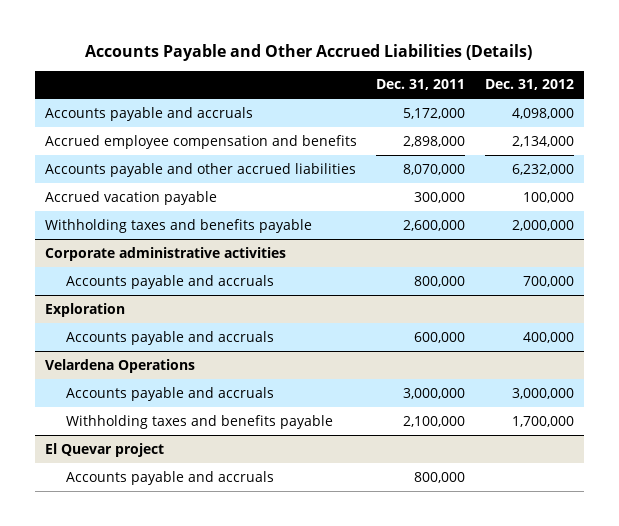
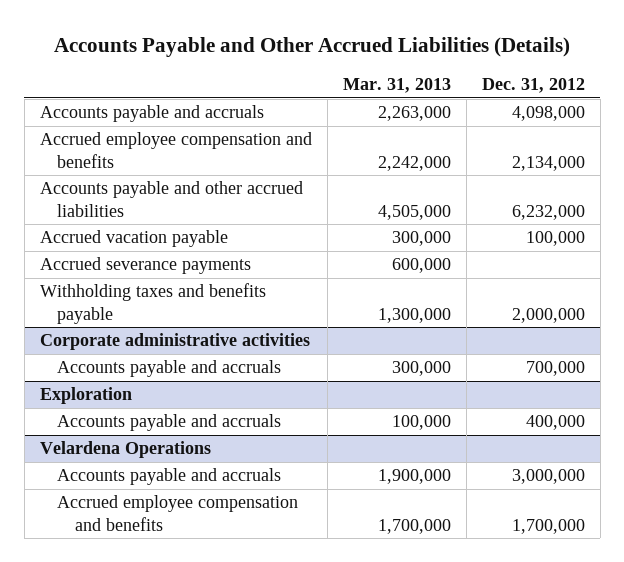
[376,79,466,91] Dec. 31, 2011 -> none
none -> [342,77,451,93] Mar. 31, 2013
none -> [39,257,251,275] Accrued severance payments
[66,414,334,429] Withholding taxes and benefits payable -> none
[44,442,164,457] El Quevar project -> none
[66,470,275,485] Accounts payable and accruals -> none
none -> [57,495,299,531] Accrued employee compensation and benefits

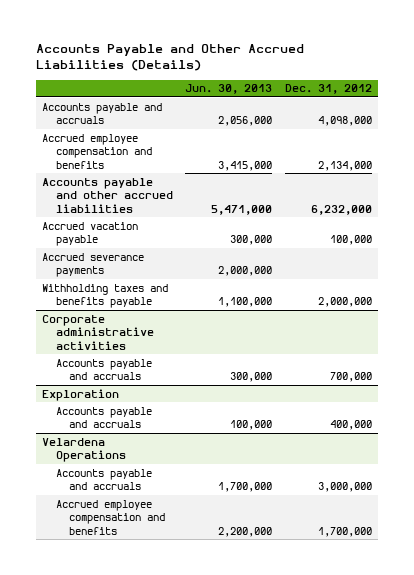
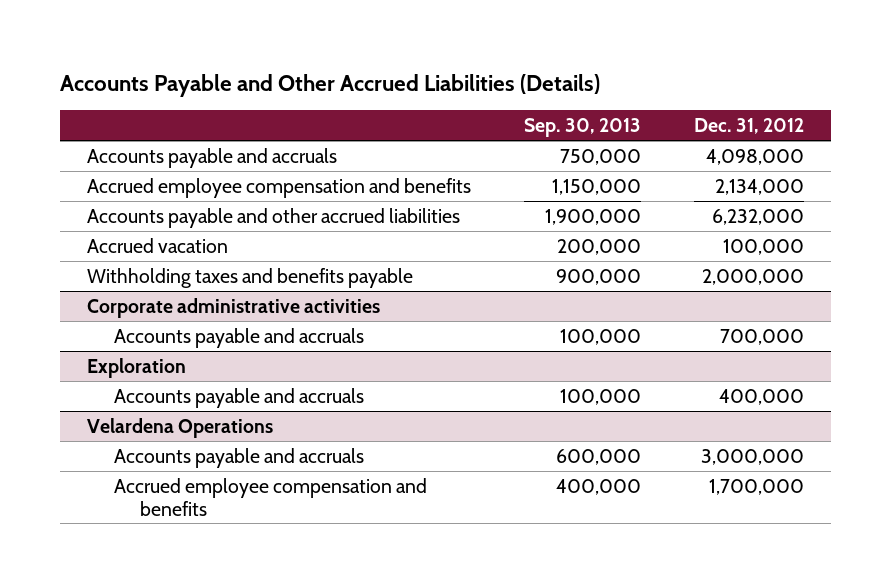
[185,84,273,95] Jun. 30, 2013 -> none
none -> [524,118,642,138] Sep. 30, 2013
[42,252,145,278] Accrued severance payments -> none
[42,221,139,247] Accrued vacation payable -> [86,237,228,253] Accrued vacation

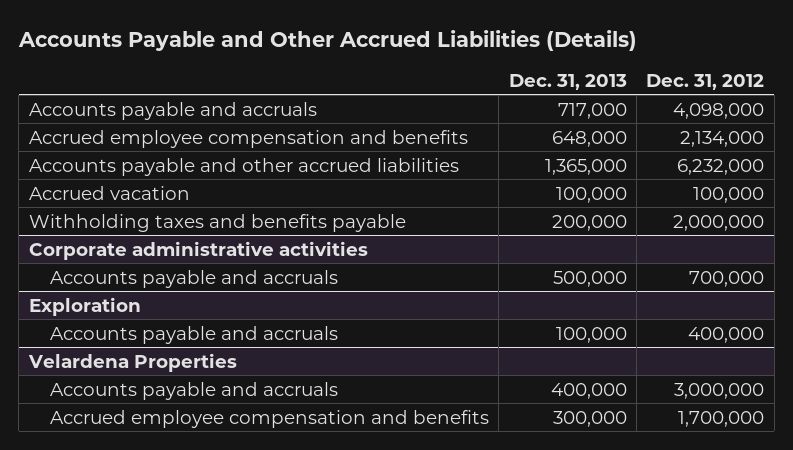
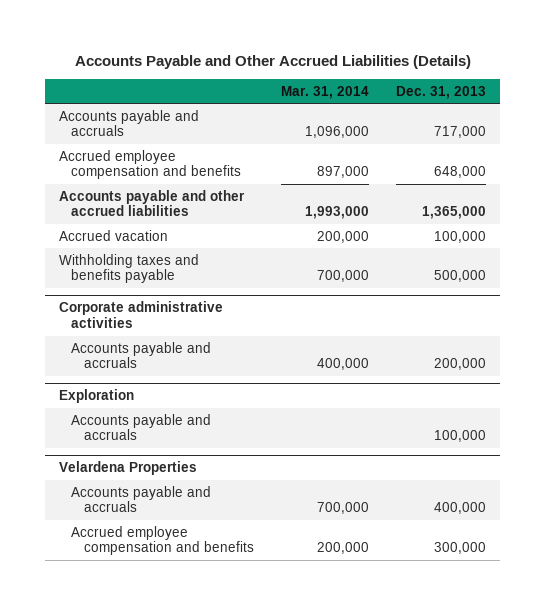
[646,73,765,90] Dec. 31, 2012 -> none
none -> [280,85,369,99] Mar. 31, 2014
[551,214,627,231] 200,000 -> [434,270,487,283] 500,000
[552,270,627,287] 500,000 -> [434,358,487,371] 200,000

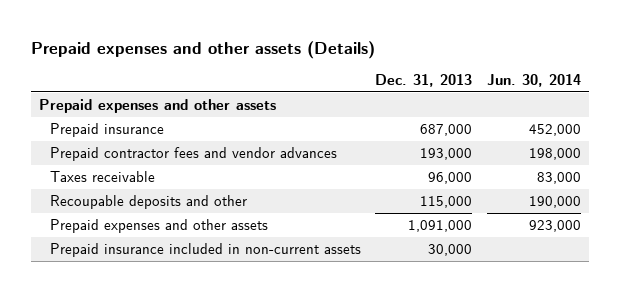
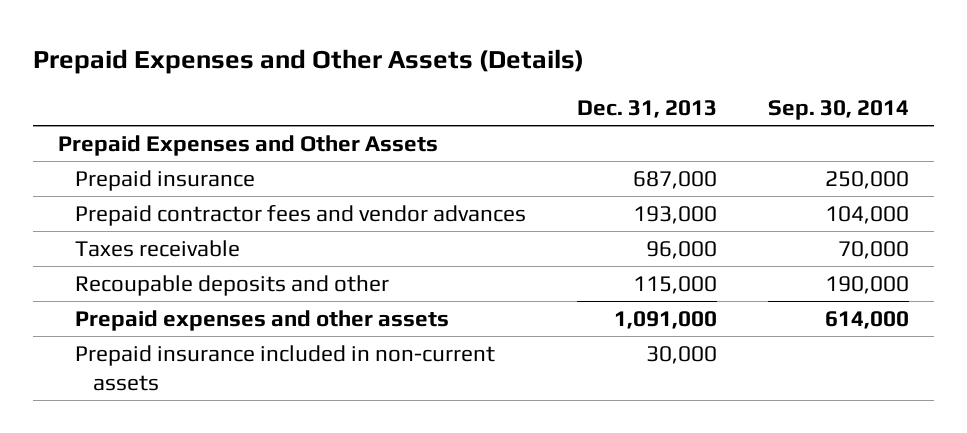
[31,40,376,59] Prepaid expenses and other assets (Details) -> [32,48,584,74] Prepaid Expenses and Other Assets (Details)
[487,73,582,87] Jun. 30, 2014 -> none
none -> [767,100,909,121] Sep. 30, 2014
[38,99,276,114] Prepaid expenses and other assets -> [57,134,438,156] Prepaid Expenses and Other Assets

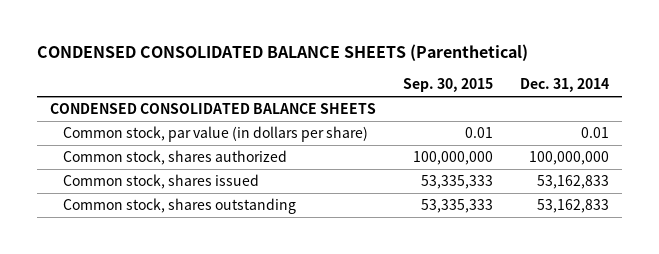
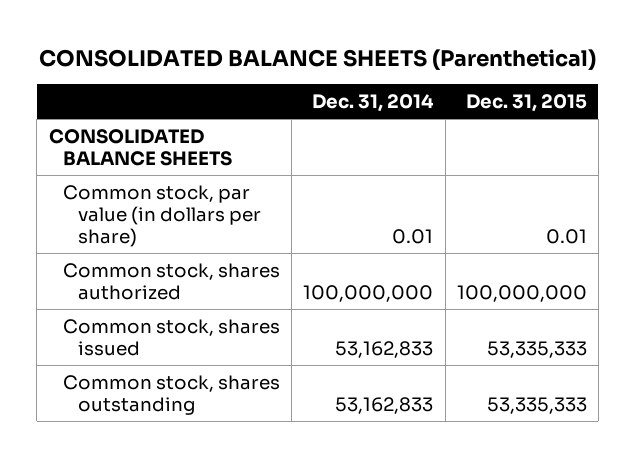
[36,44,528,62] CONDENSED CONSOLIDATED BALANCE SHEETS (Parenthetical) -> [38,48,596,70] CONSOLIDATED BALANCE SHEETS (Parenthetical)
[402,78,493,93] Sep. 30, 2015 -> none
none -> [465,94,587,113] Dec. 31, 2015
[50,103,377,115] CONDENSED CONSOLIDATED BALANCE SHEETS -> [48,128,233,166] CONSOLIDATED BALANCE SHEETS

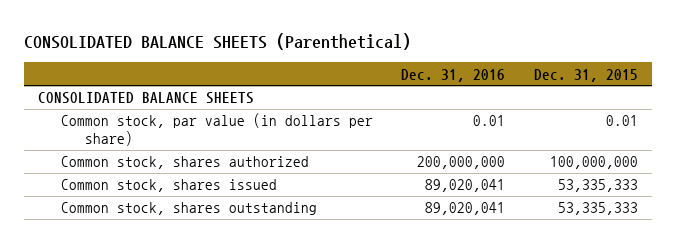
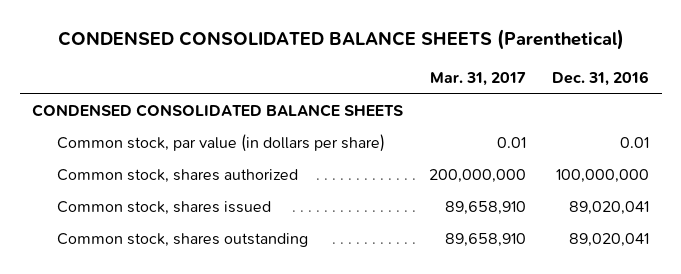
[23,33,411,51] CONSOLIDATED BALANCE SHEETS (Parenthetical) -> [57,28,624,50] CONDENSED CONSOLIDATED BALANCE SHEETS (Parenthetical)
[533,68,638,82] Dec. 31, 2015 -> none
none -> [430,71,527,86] Mar. 31, 2017
[37,92,254,105] CONSOLIDATED BALANCE SHEETS -> [32,103,404,117] CONDENSED CONSOLIDATED BALANCE SHEETS
[417,156,506,170] 200,000,000 -> [556,168,650,183] 100,000,000

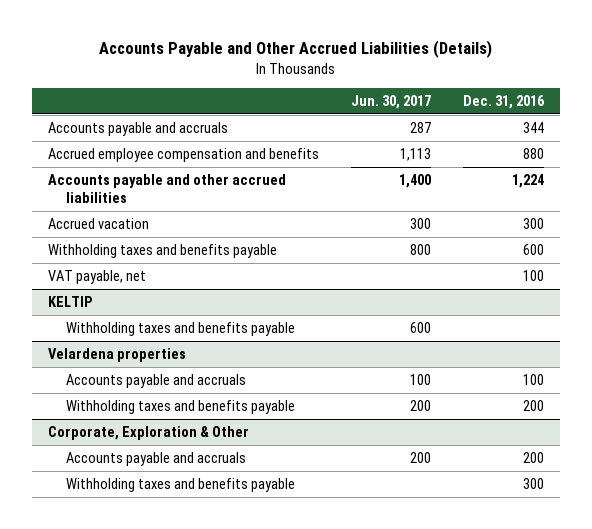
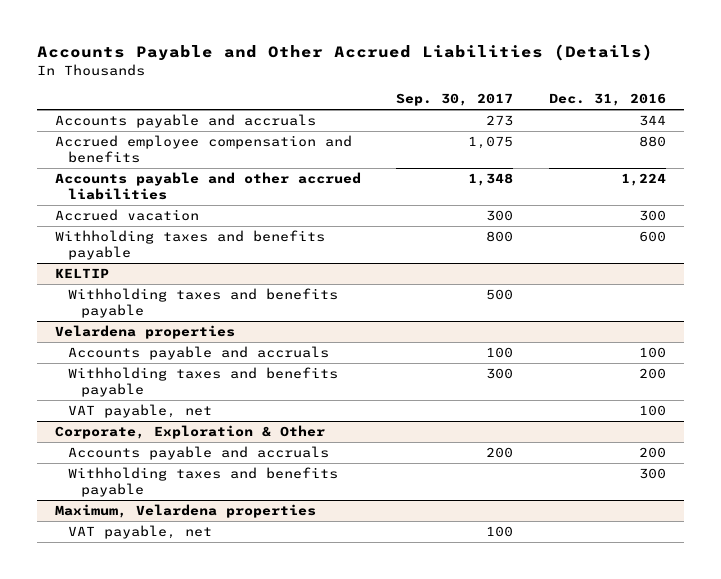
[350,95,431,110] Jun. 30, 2017 -> none
none -> [396,93,514,107] Sep. 30, 2017
[47,269,146,284] VAT payable, net -> none
none -> [67,404,212,419] VAT payable, net
none -> [54,504,316,519] Maximum, Velardena properties
none -> [67,525,212,540] VAT payable, net

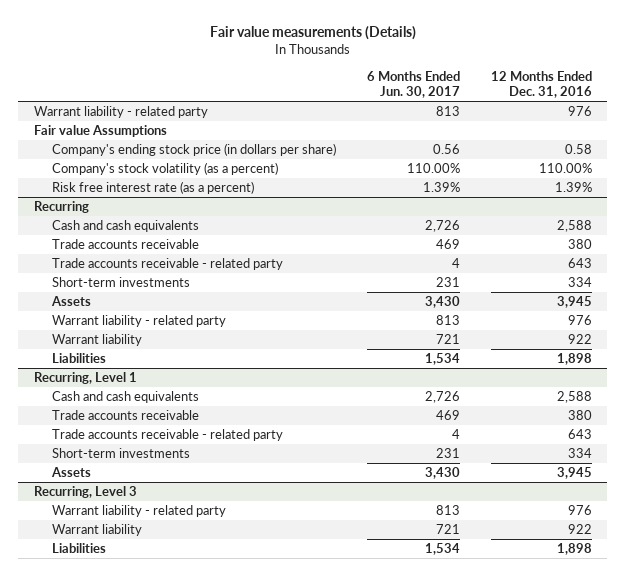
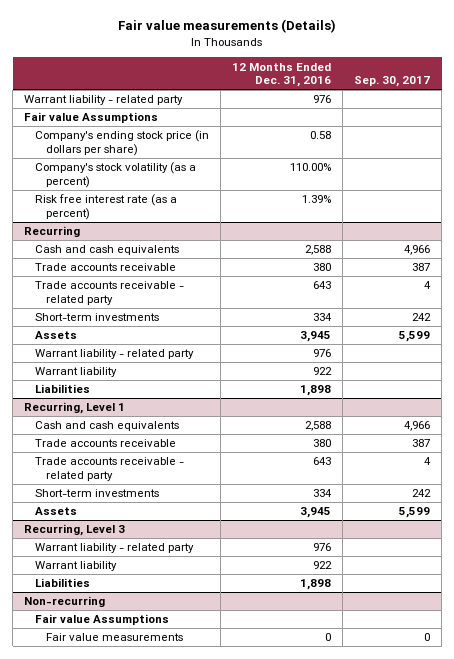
[367,70,461,98] 6 Months Ended Jun. 30, 2017 -> none
none -> [354,76,431,88] Sep. 30, 2017
none -> [24,596,106,608] Non-recurring
none -> [34,614,169,626] Fair value Assumptions
none -> [45,633,183,642] Fair value measurements

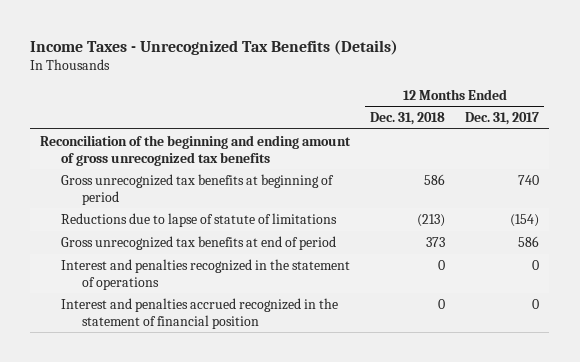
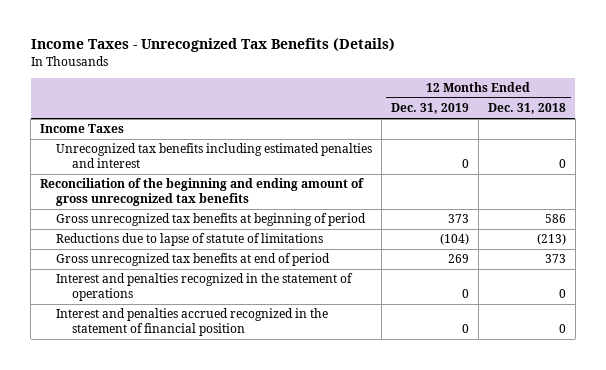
[465,112,540,126] Dec. 31, 2017 -> none
none -> [390,103,469,115] Dec. 31, 2019
none -> [40,124,125,134] Income Taxes
none -> [55,143,372,169] Unrecognized tax benefits including estimated penalties and interest

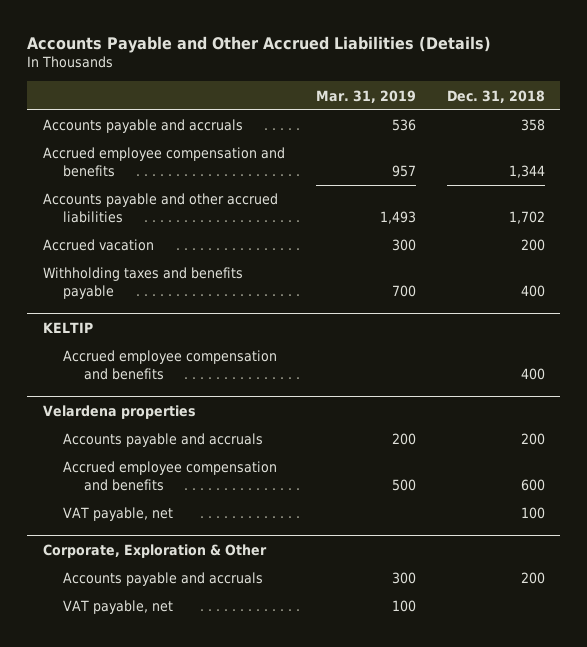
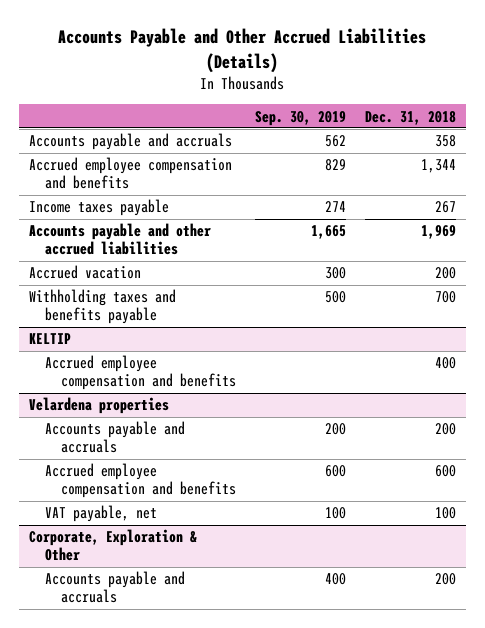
[315,89,416,103] Mar. 31, 2019 -> none
none -> [254,110,346,126] Sep. 30, 2019
none -> [28,199,169,217] Income taxes payable
[508,210,545,224] 1,702 -> [420,225,456,240] 1,969
[520,284,545,297] 400 -> [434,291,456,304] 700
[63,600,174,615] VAT payable, net -> none

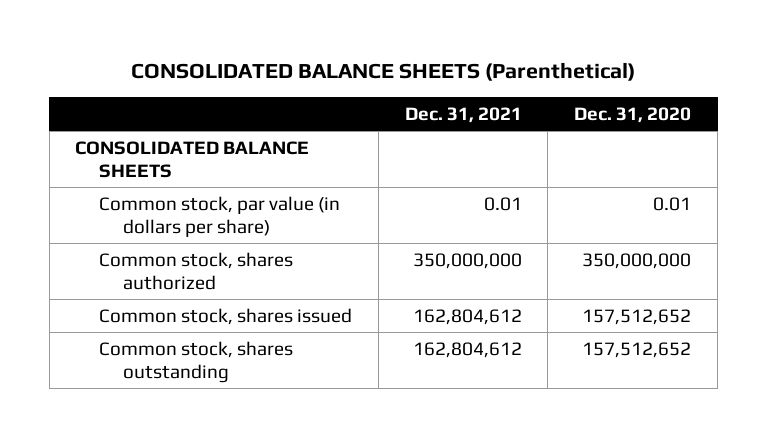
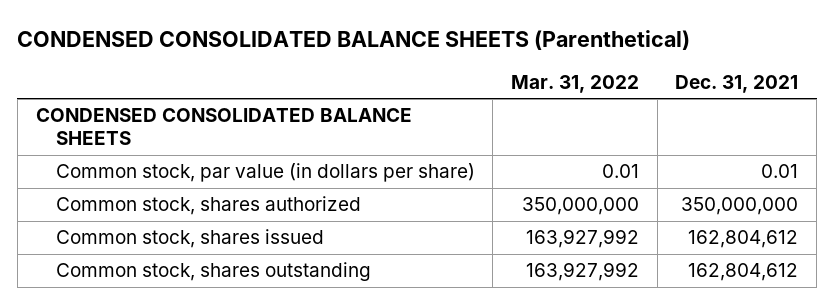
[131,62,636,82] CONSOLIDATED BALANCE SHEETS (Parenthetical) -> [17,29,691,50] CONDENSED CONSOLIDATED BALANCE SHEETS (Parenthetical)
[574,106,692,123] Dec. 31, 2020 -> none
none -> [511,74,640,93] Mar. 31, 2022
[75,140,310,178] CONSOLIDATED BALANCE SHEETS -> [35,108,412,146] CONDENSED CONSOLIDATED BALANCE SHEETS

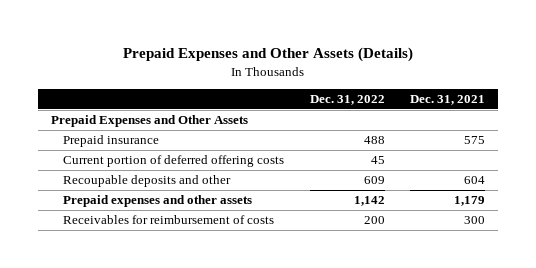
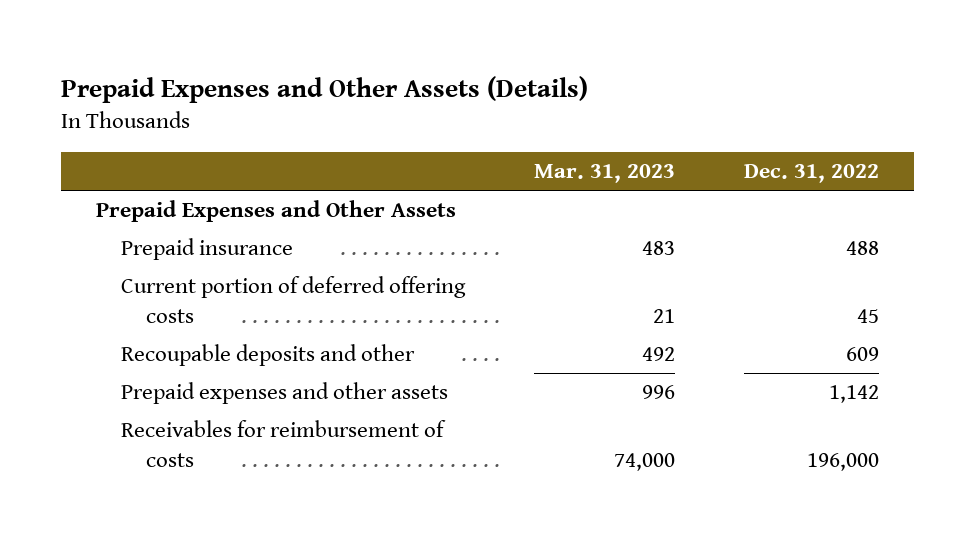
[410,94,486,105] Dec. 31, 2021 -> none
none -> [534,163,676,183] Mar. 31, 2023
[363,216,385,225] 200 -> [807,452,880,471] 196,000

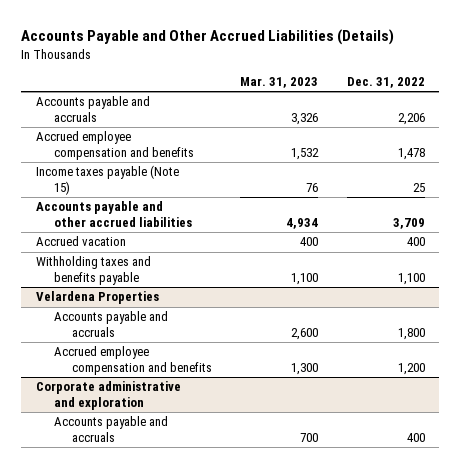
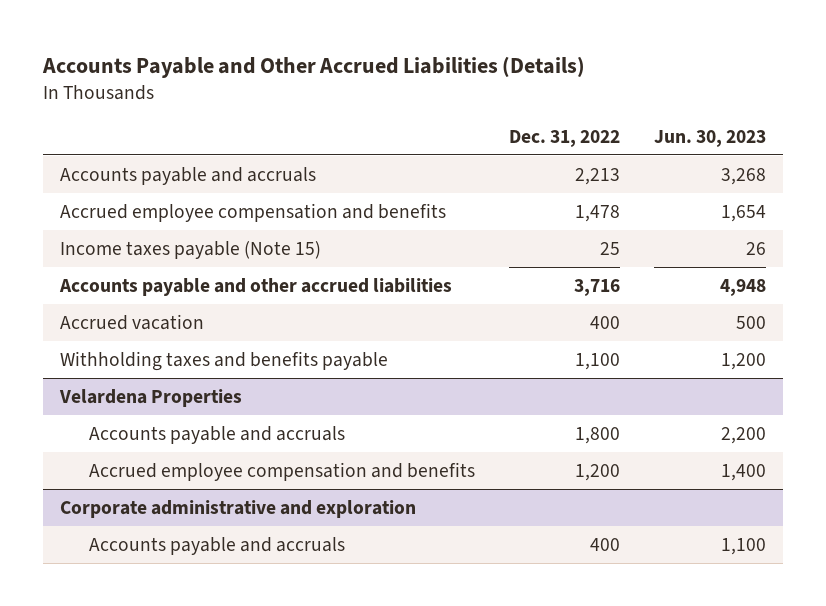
[240,77,319,89] Mar. 31, 2023 -> none
none -> [654,129,767,147] Jun. 30, 2023
[397,113,425,126] 2,206 -> [574,167,620,185] 2,213
[392,218,425,230] 3,709 -> [573,278,620,296] 3,716

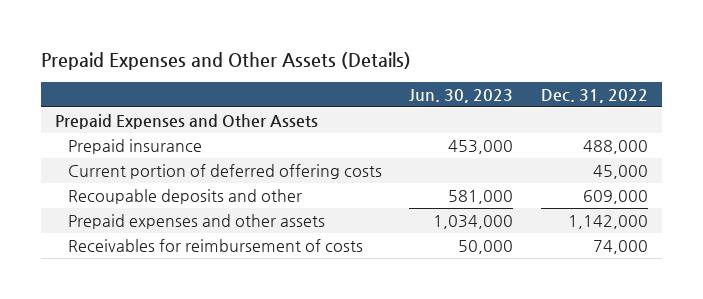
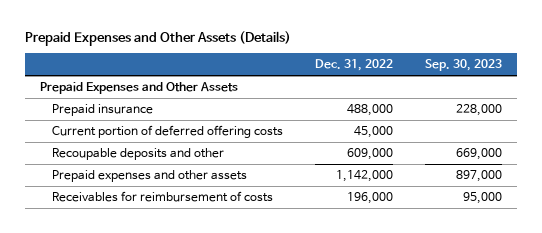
[409,88,514,103] Jun. 30, 2023 -> none
none -> [424,59,502,72] Sep. 30, 2023
[593,240,649,255] 74,000 -> [346,191,393,204] 196,000

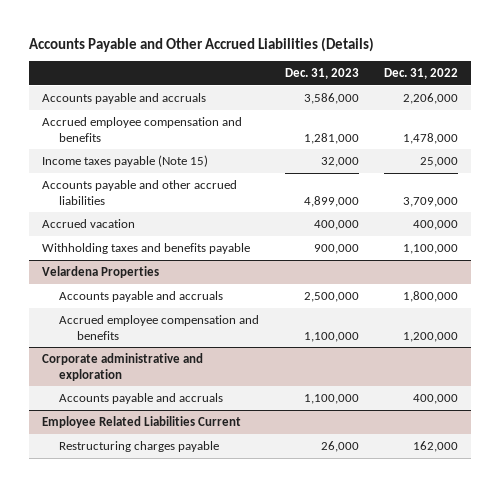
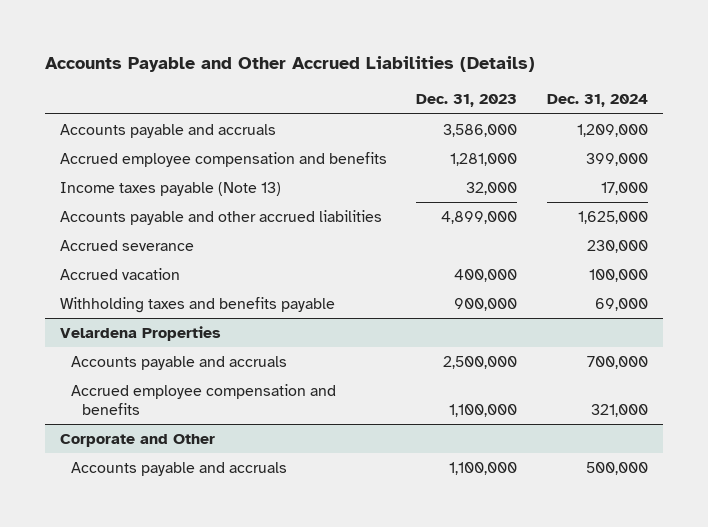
[384,67,459,79] Dec. 31, 2022 -> none
none -> [546,94,648,108] Dec. 31, 2024
[41,154,208,167] Income taxes payable (Note 15) -> [59,181,281,196] Income taxes payable (Note 13)
none -> [59,239,194,251] Accrued severance
[41,352,203,381] Corporate administrative and exploration -> [59,433,215,447] Corporate and Other
[41,415,241,428] Employee Related Liabilities Current -> none
[59,440,220,452] Restructuring charges payable -> none

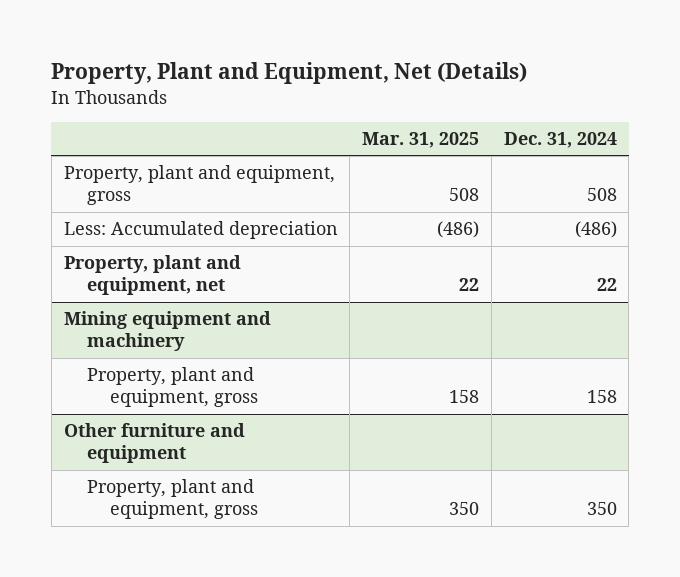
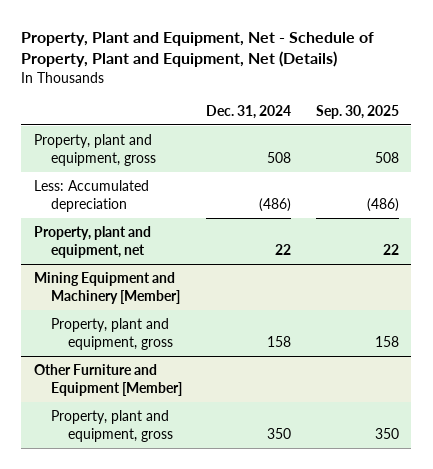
[51,62,528,85] Property, Plant and Equipment, Net (Details) -> [21,31,375,68] Property, Plant and Equipment, Net - Schedule of Property, Plant and Equipment, Net (Details)
[362,132,480,149] Mar. 31, 2025 -> none
none -> [315,104,399,119] Sep. 30, 2025
[63,311,271,352] Mining equipment and machinery -> [33,271,180,304] Mining Equipment and Machinery [Member]
[63,423,245,464] Other furniture and equipment -> [33,363,182,396] Other Furniture and Equipment [Member]

